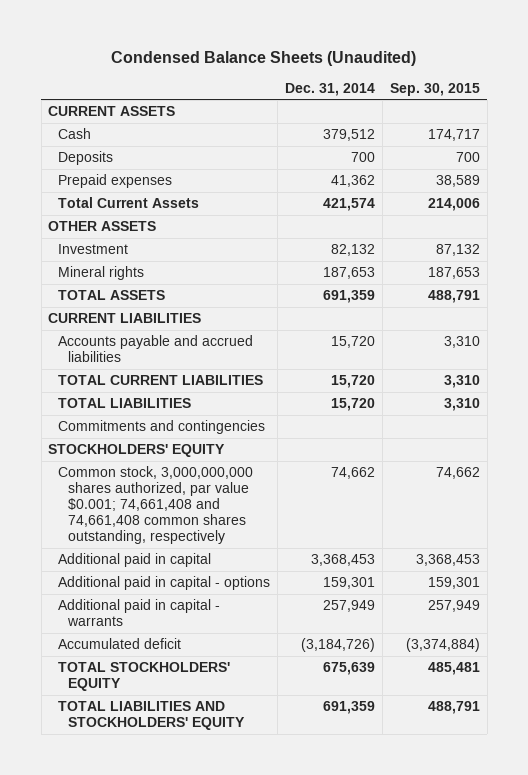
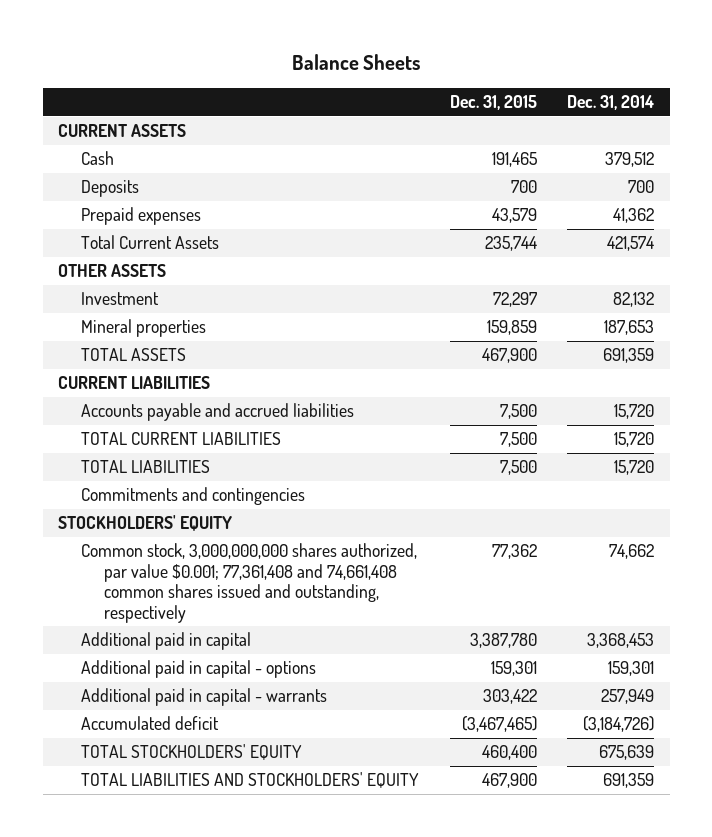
[111,50,417,66] Condensed Balance Sheets (Unaudited) -> [292,54,421,71] Balance Sheets
[389,82,480,96] Sep. 30, 2015 -> none
none -> [449,95,537,111] Dec. 31, 2015
[58,266,145,281] Mineral rights -> [80,319,206,338] Mineral properties
[58,466,254,545] Common stock, 3,000,000,000 shares authorized, par value $0.001; 74,661,408 and 74,661,408 common shares outstanding, respectively -> [80,543,417,623] Common stock, 3,000,000,000 shares authorized, par value $0.001; 77,361,408 and 74,661,408 common shares issued and outstanding, respectively

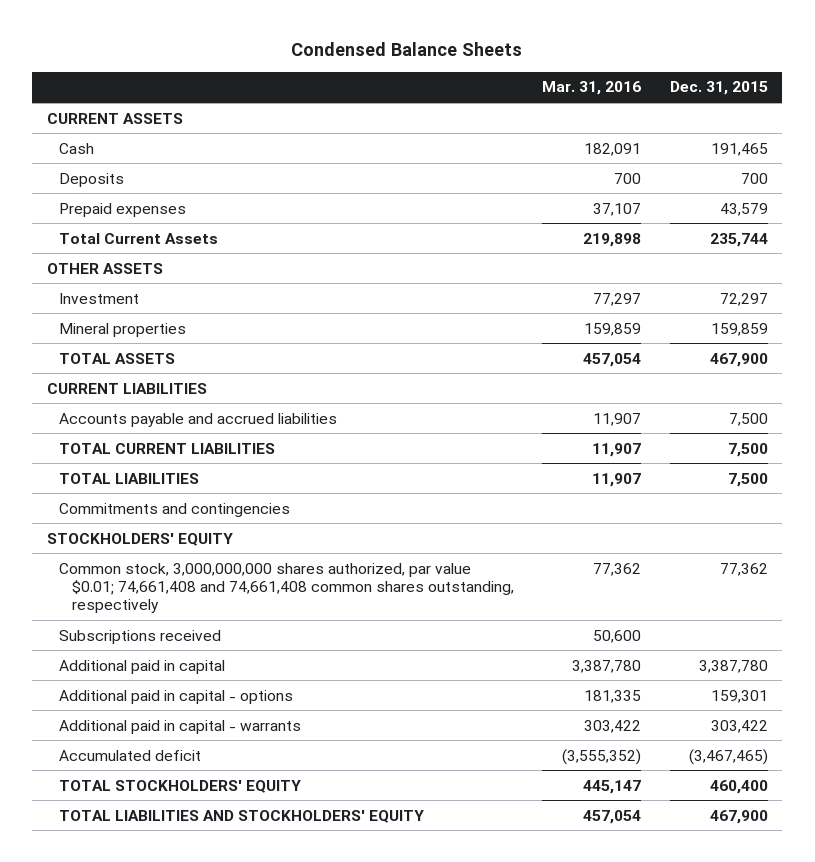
[292,54,421,71] Balance Sheets -> [291,42,523,57] Condensed Balance Sheets
[567,95,655,111] Dec. 31, 2014 -> none
none -> [542,81,642,96] Mar. 31, 2016
[80,543,417,623] Common stock, 3,000,000,000 shares authorized, par value $0.001; 77,361,408 and 74,661,408 common shares issued and outstanding, respectively -> [59,562,514,614] Common stock, 3,000,000,000 shares authorized, par value $0.01; 74,661,408 and 74,661,408 common shares outstanding, respectively
none -> [59,629,222,644] Subscriptions received

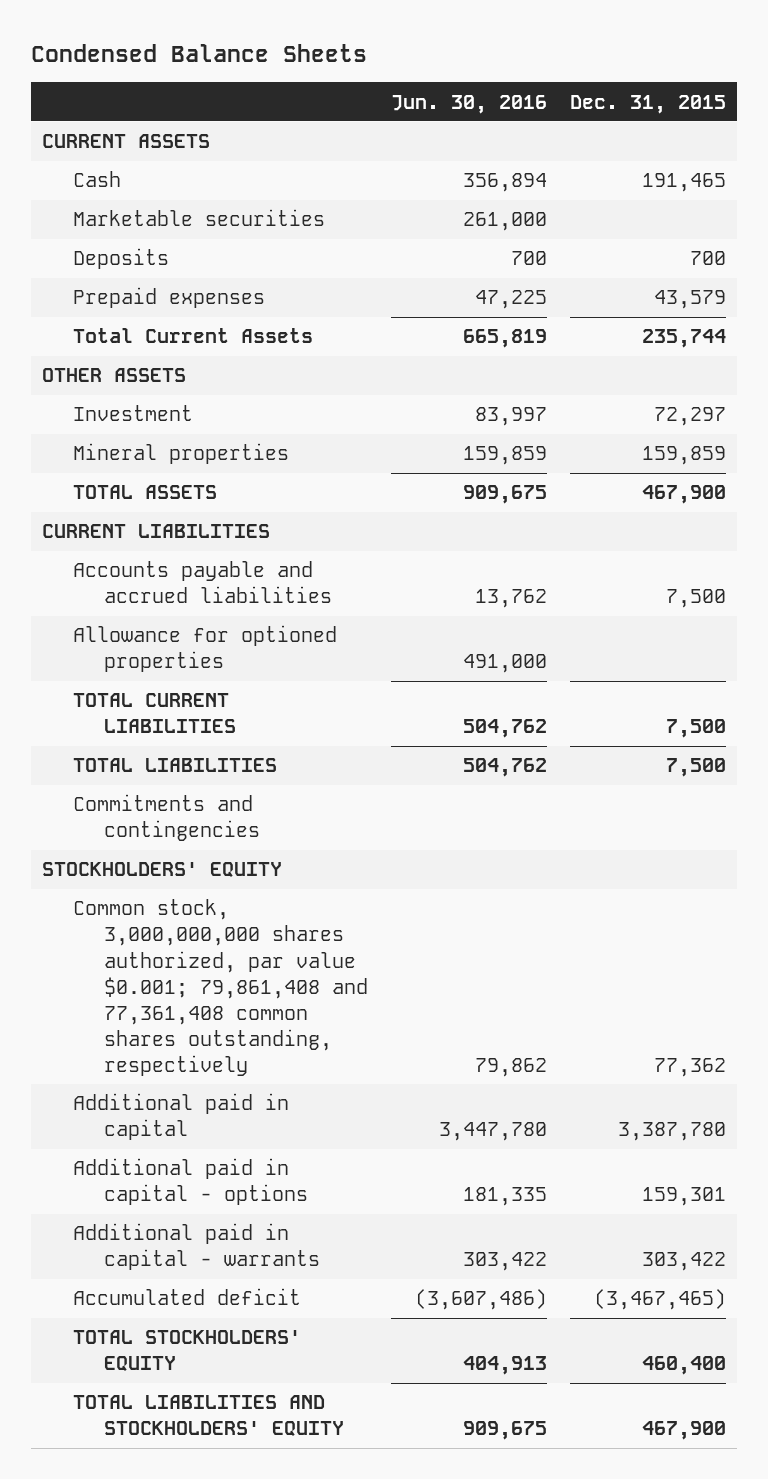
[542,81,642,96] Mar. 31, 2016 -> none
none -> [390,94,547,114] Jun. 30, 2016
none -> [73,209,326,227] Marketable securities
none -> [73,625,338,673] Allowance for optioned properties
[59,629,222,644] Subscriptions received -> none
[59,562,514,614] Common stock, 3,000,000,000 shares authorized, par value $0.01; 74,661,408 and 74,661,408 common shares outstanding, respectively -> [73,899,368,1076] Common stock, 3,000,000,000 shares authorized, par value $0.001; 79,861,408 and 77,361,408 common shares outstanding, respectively

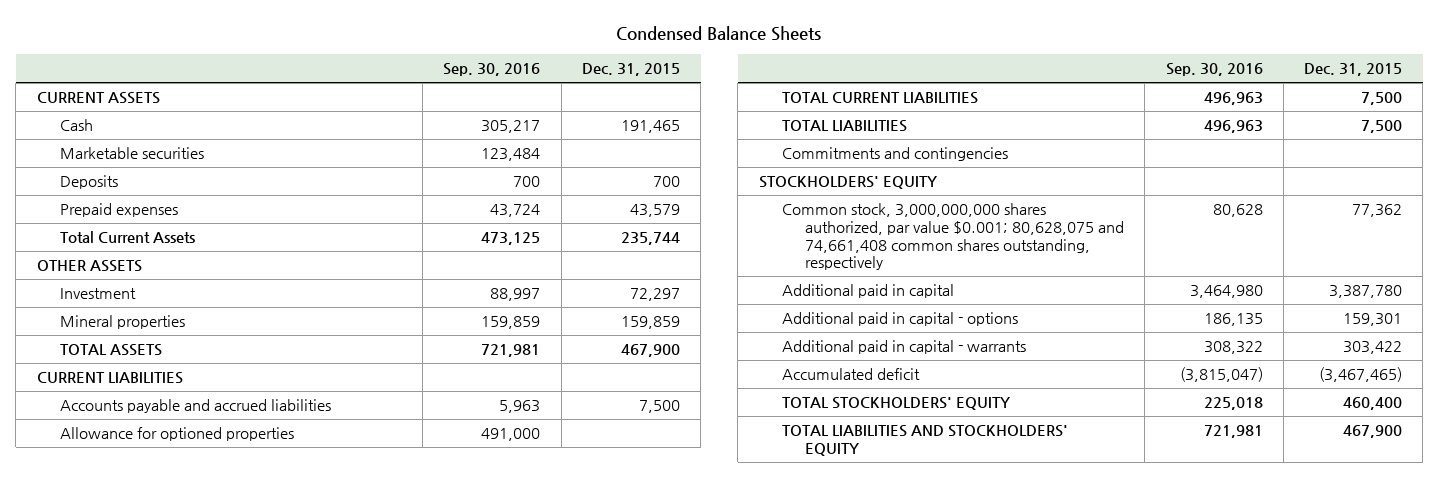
[390,94,547,114] Jun. 30, 2016 -> none
none -> [443,63,541,77] Sep. 30, 2016
[73,899,368,1076] Common stock, 3,000,000,000 shares authorized, par value $0.001; 79,861,408 and 77,361,408 common shares outstanding, respectively -> [781,203,1125,271] Common stock, 3,000,000,000 shares authorized, par value $0.001; 80,628,075 and 74,661,408 common shares outstanding, respectively

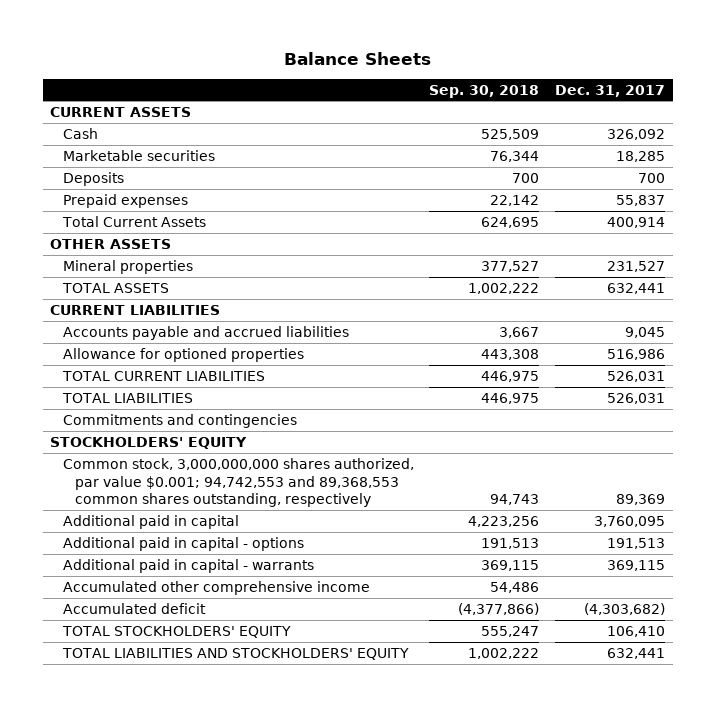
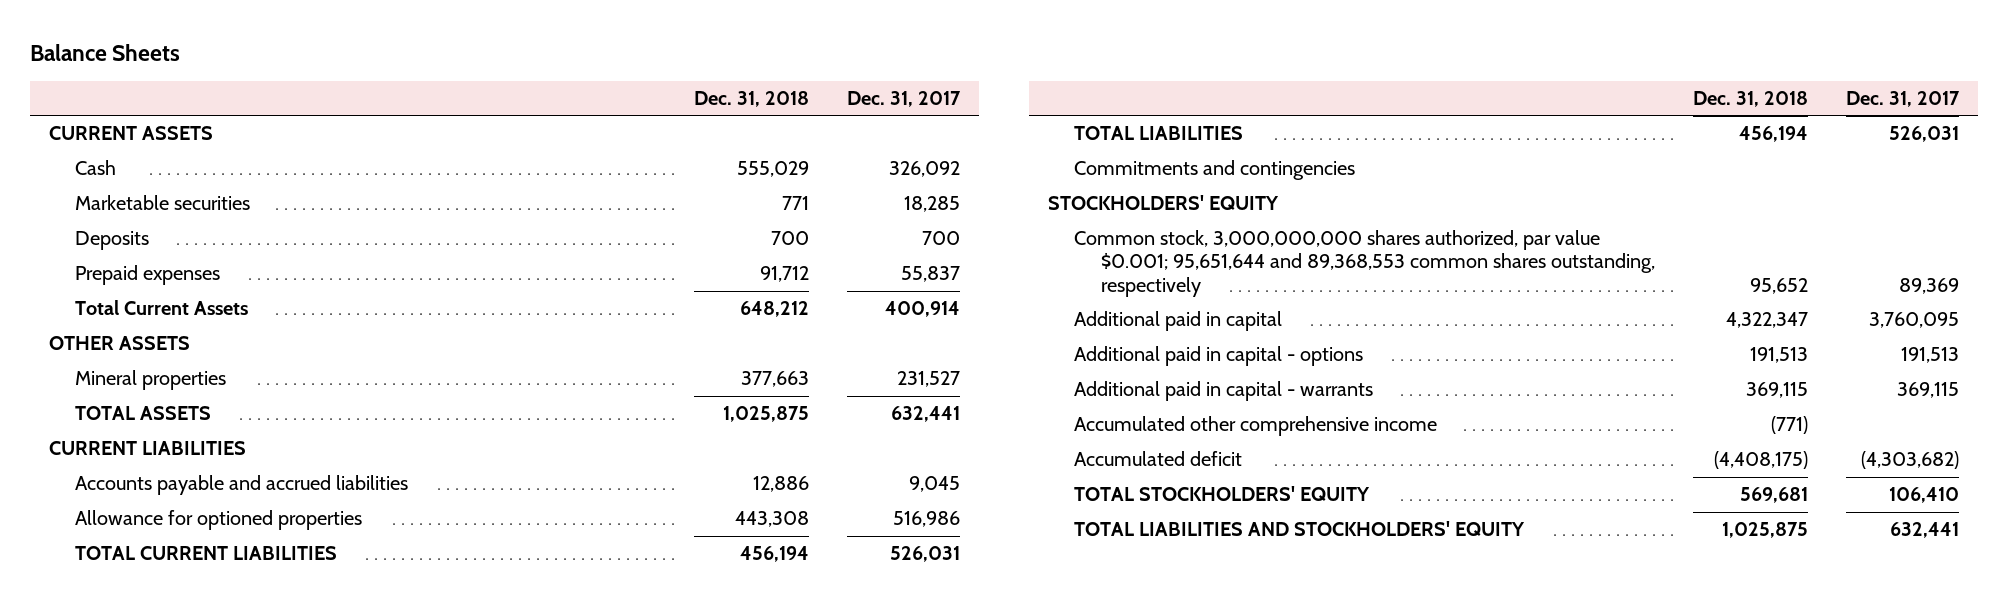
[429,84,540,98] Sep. 30, 2018 -> none
none -> [693,91,809,108] Dec. 31, 2018
[62,457,414,508] Common stock, 3,000,000,000 shares authorized, par value $0.001; 94,742,553 and 89,368,553 common shares outstanding, respectively -> [1074,230,1655,297] Common stock, 3,000,000,000 shares authorized, par value $0.001; 95,651,644 and 89,368,553 common shares outstanding, respectively

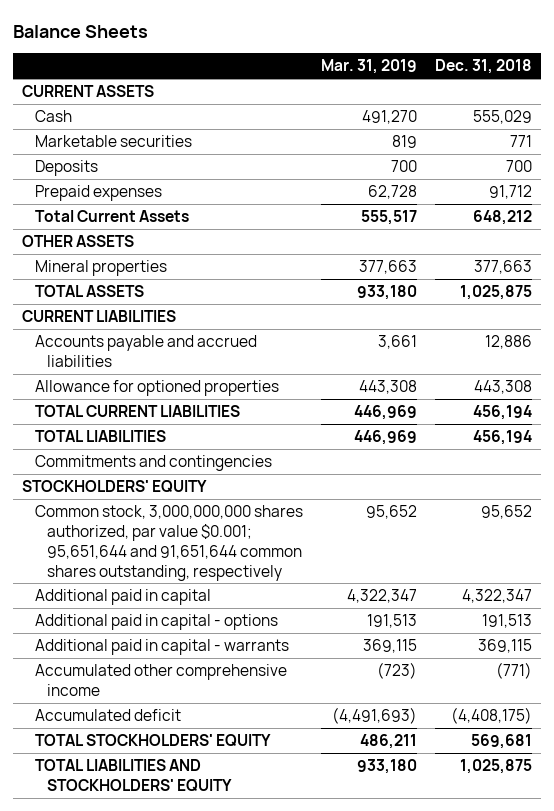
[846,91,961,108] Dec. 31, 2017 -> none
none -> [320,59,417,75] Mar. 31, 2019
[1074,230,1655,297] Common stock, 3,000,000,000 shares authorized, par value $0.001; 95,651,644 and 89,368,553 common shares outstanding, respectively -> [34,505,303,581] Common stock, 3,000,000,000 shares authorized, par value $0.001; 95,651,644 and 91,651,644 common shares outstanding, respectively

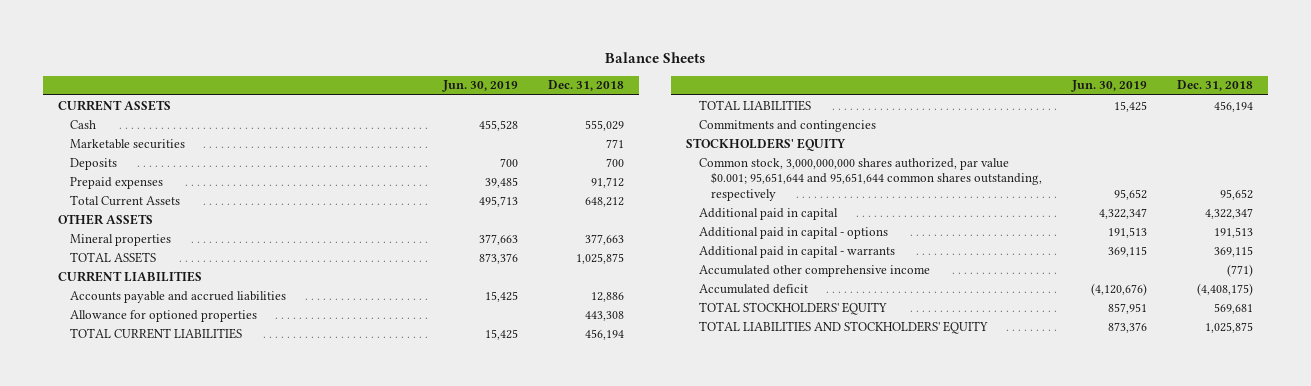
[320,59,417,75] Mar. 31, 2019 -> none
none -> [442,80,519,93] Jun. 30, 2019
[34,505,303,581] Common stock, 3,000,000,000 shares authorized, par value $0.001; 95,651,644 and 91,651,644 common shares outstanding, respectively -> [698,157,1042,201] Common stock, 3,000,000,000 shares authorized, par value $0.001; 95,651,644 and 95,651,644 common shares outstanding, respectively

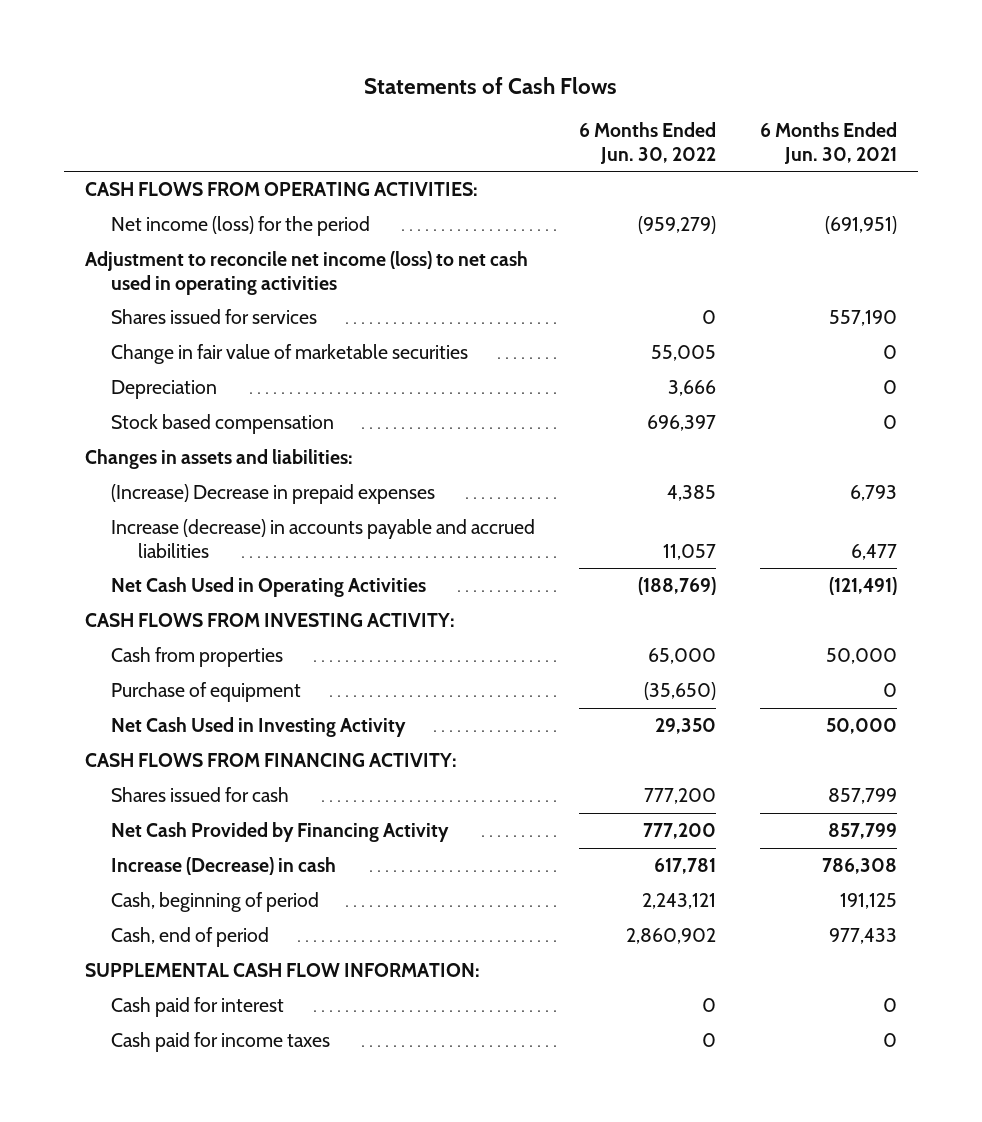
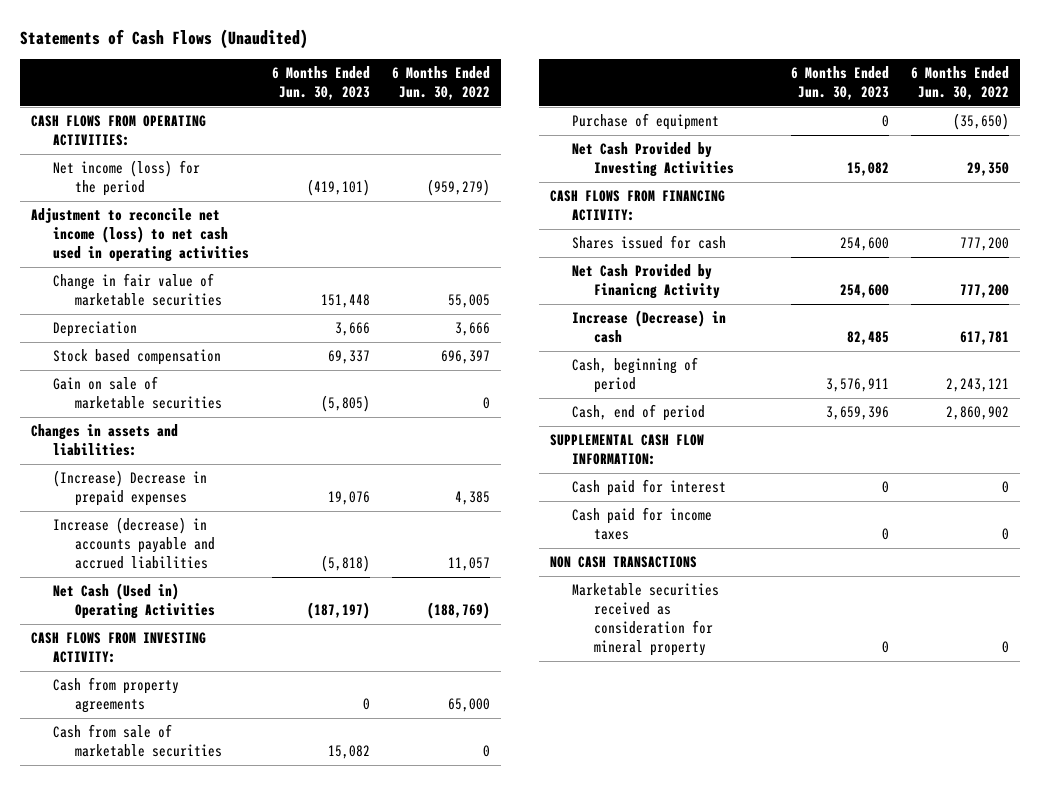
[363,76,617,94] Statements of Cash Flows -> [20,28,309,49] Statements of Cash Flows (Unaudited)
[759,122,897,164] 6 Months Ended Jun. 30, 2021 -> none
none -> [271,66,370,101] 6 Months Ended Jun. 30, 2023
[111,309,318,325] Shares issued for services -> none
none -> [53,376,223,410] Gain on sale of marketable securities
[111,577,427,598] Net Cash Used in Operating Activities -> [53,583,216,620] Net Cash (Used in) Operating Activities
[111,647,284,668] Cash from properties -> none
none -> [53,677,180,714] Cash from property agreements
none -> [53,724,223,758] Cash from sale of marketable securities
[111,717,407,738] Net Cash Used in Investing Activity -> [572,142,735,178] Net Cash Provided by Investing Activities
[111,822,450,843] Net Cash Provided by Financing Activity -> [572,264,721,300] Net Cash Provided by Finanicng Activity
none -> [550,556,698,569] NON CASH TRANSACTIONS
none -> [572,583,720,657] Marketable securities received as consideration for mineral property

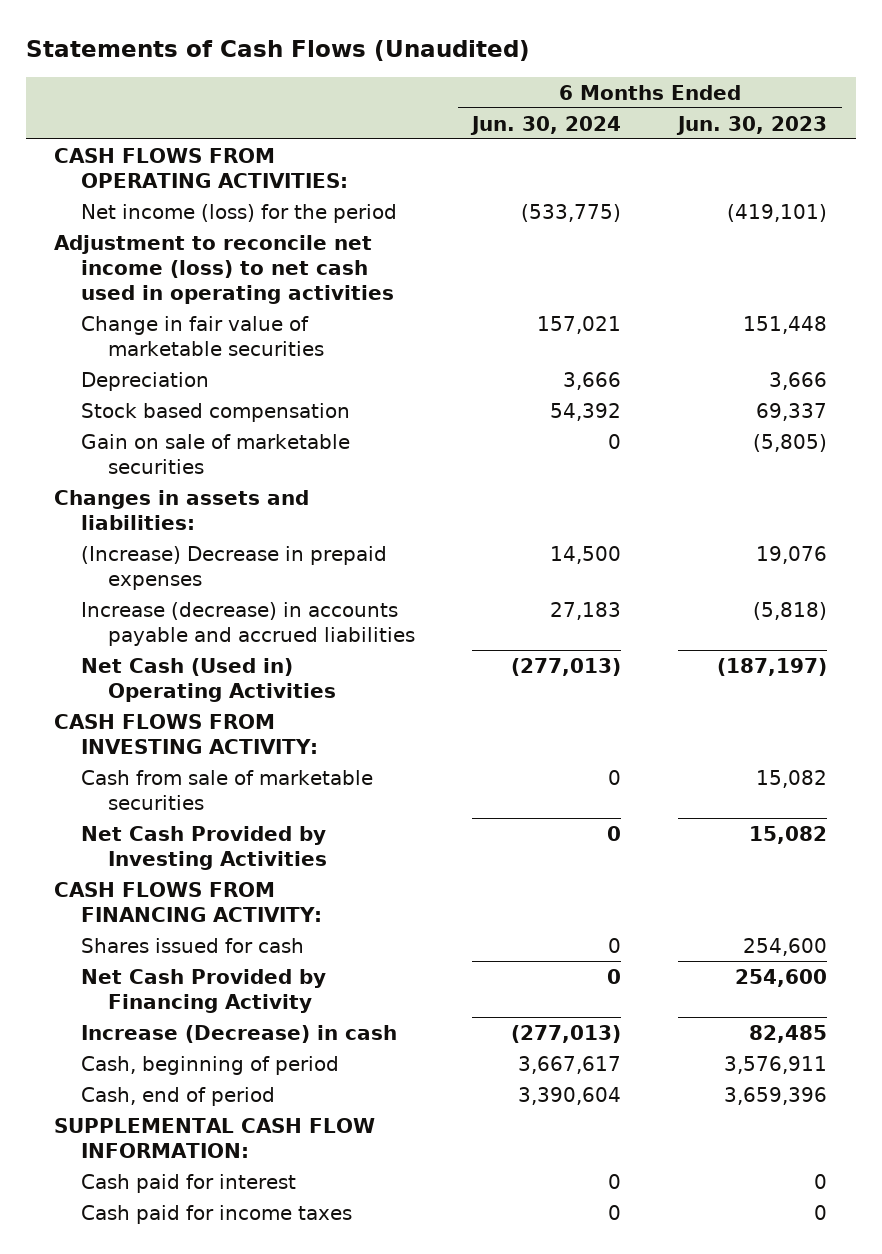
[392,66,491,101] 6 Months Ended Jun. 30, 2022 -> none
none -> [470,115,622,135] Jun. 30, 2024
[53,677,180,714] Cash from property agreements -> none
[572,113,720,131] Purchase of equipment -> none
[572,264,721,300] Net Cash Provided by Finanicng Activity -> [81,968,327,1013] Net Cash Provided by Financing Activity
[550,556,698,569] NON CASH TRANSACTIONS -> none
[572,583,720,657] Marketable securities received as consideration for mineral property -> none

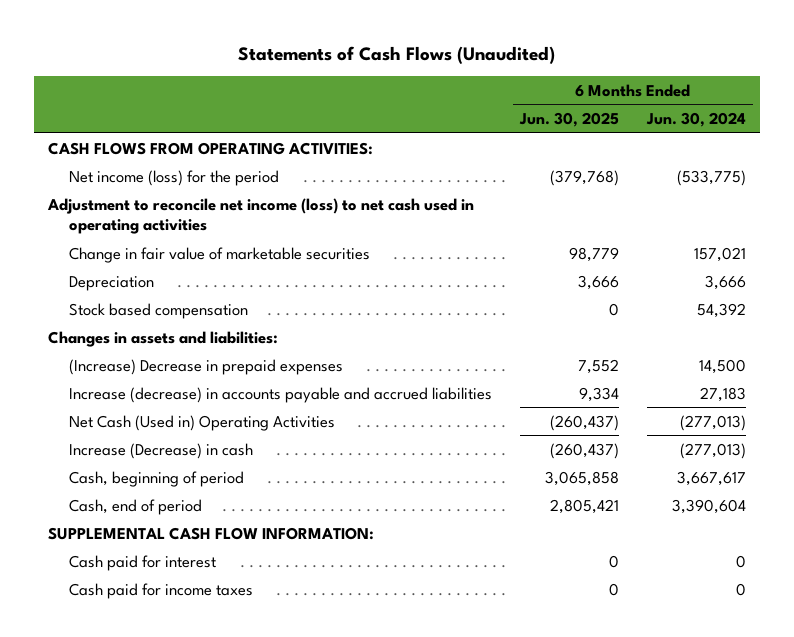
[676,115,828,135] Jun. 30, 2023 -> none
none -> [519,112,620,128] Jun. 30, 2025
[81,433,351,474] Gain on sale of marketable securities -> none
[54,713,319,754] CASH FLOWS FROM INVESTING ACTIVITY: -> none
[81,769,374,810] Cash from sale of marketable securities -> none
[81,825,327,870] Net Cash Provided by Investing Activities -> none
[54,881,323,922] CASH FLOWS FROM FINANCING ACTIVITY: -> none
[81,937,305,953] Shares issued for cash -> none
[81,968,327,1013] Net Cash Provided by Financing Activity -> none

